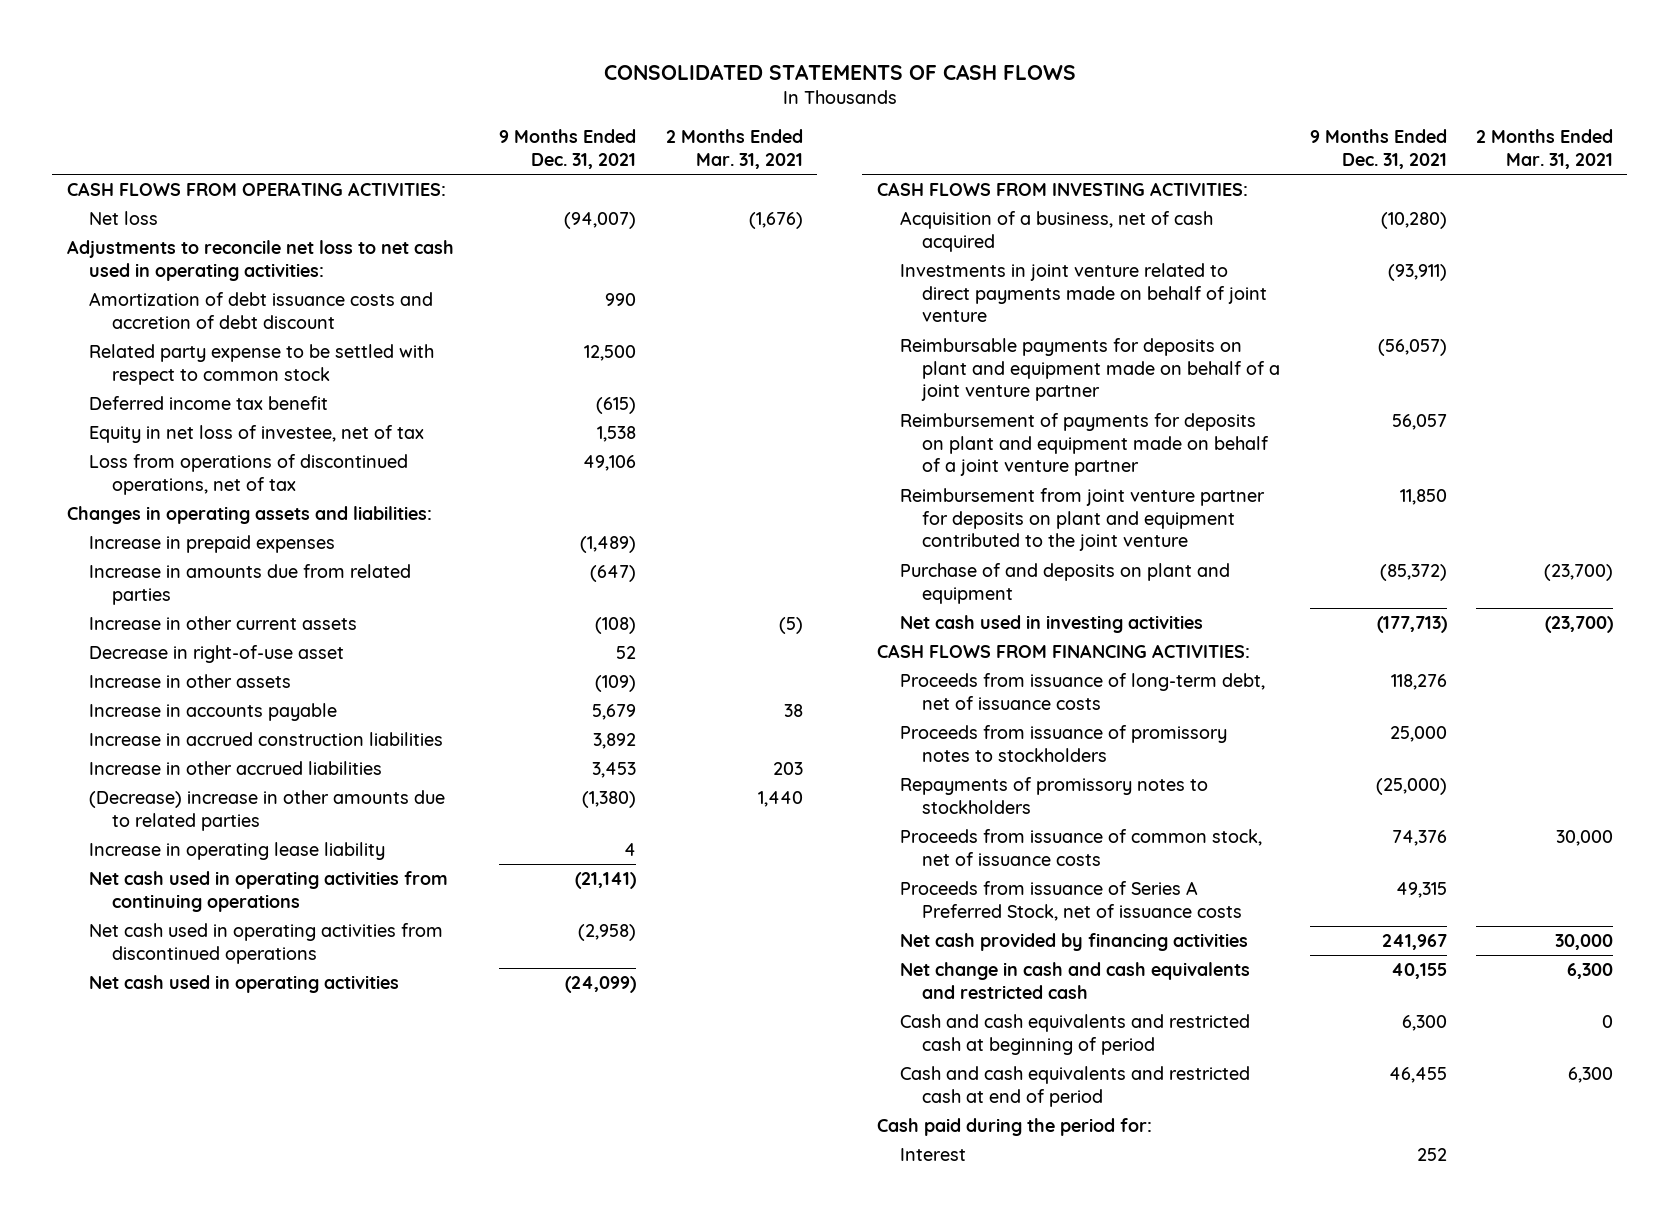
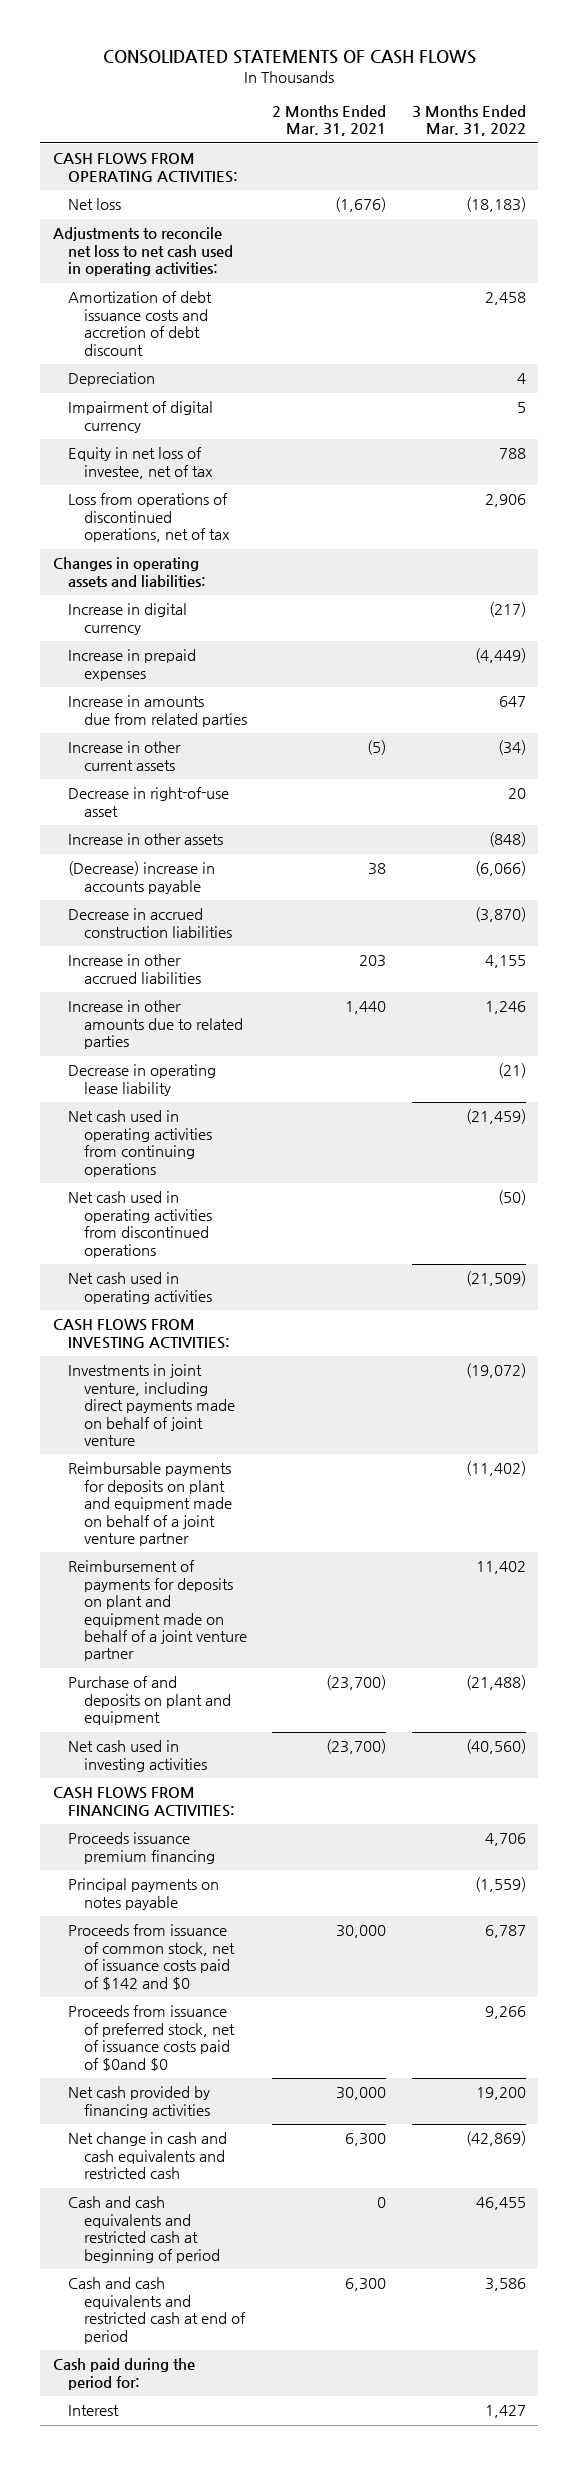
[499,129,637,170] 9 Months Ended Dec. 31, 2021 -> none
none -> [411,104,526,137] 3 Months Ended Mar. 31, 2022
[89,343,435,385] Related party expense to be settled with respect to common stock -> none
[89,395,329,410] Deferred income tax benefit -> none
none -> [68,372,156,387] Depreciation
none -> [68,401,214,433] Impairment of digital currency
none -> [68,603,188,635] Increase in digital currency
[89,702,338,721] Increase in accounts payable -> [68,861,216,894] (Decrease) increase in accounts payable
[89,731,444,746] Increase in accrued construction liabilities -> [68,908,232,938] Decrease in accrued construction liabilities
[89,789,446,831] (Decrease) increase in other amounts due to related parties -> [68,1000,243,1050] Increase in other amounts due to related parties
[89,841,386,860] Increase in operating lease liability -> [68,1064,217,1096] Decrease in operating lease liability
[899,210,1213,252] Acquisition of a business, net of cash acquired -> none
[899,262,1268,323] Investments in joint venture related to direct payments made on behalf of joint venture -> [68,1364,235,1446] Investments in joint venture, including direct payments made on behalf of joint venture
[899,487,1265,552] Reimbursement from joint venture partner for deposits on plant and equipment contributed to the joint venture -> none
[899,672,1265,710] Proceeds from issuance of long-term debt, net of issuance costs -> none
[899,724,1227,762] Proceeds from issuance of promissory notes to stockholders -> none
[899,776,1208,814] Repayments of promissory notes to stockholders -> none
none -> [68,1832,215,1864] Proceeds issuance premium financing
none -> [68,1878,220,1910] Principal payments on notes payable
[899,828,1262,866] Proceeds from issuance of common stock, net of issuance costs -> [68,1924,235,1990] Proceeds from issuance of common stock, net of issuance costs paid of $142 and $0
[899,880,1243,921] Proceeds from issuance of Series A Preferred Stock, net of issuance costs -> [68,2005,235,2071] Proceeds from issuance of preferred stock, net of issuance costs paid of $0and $0

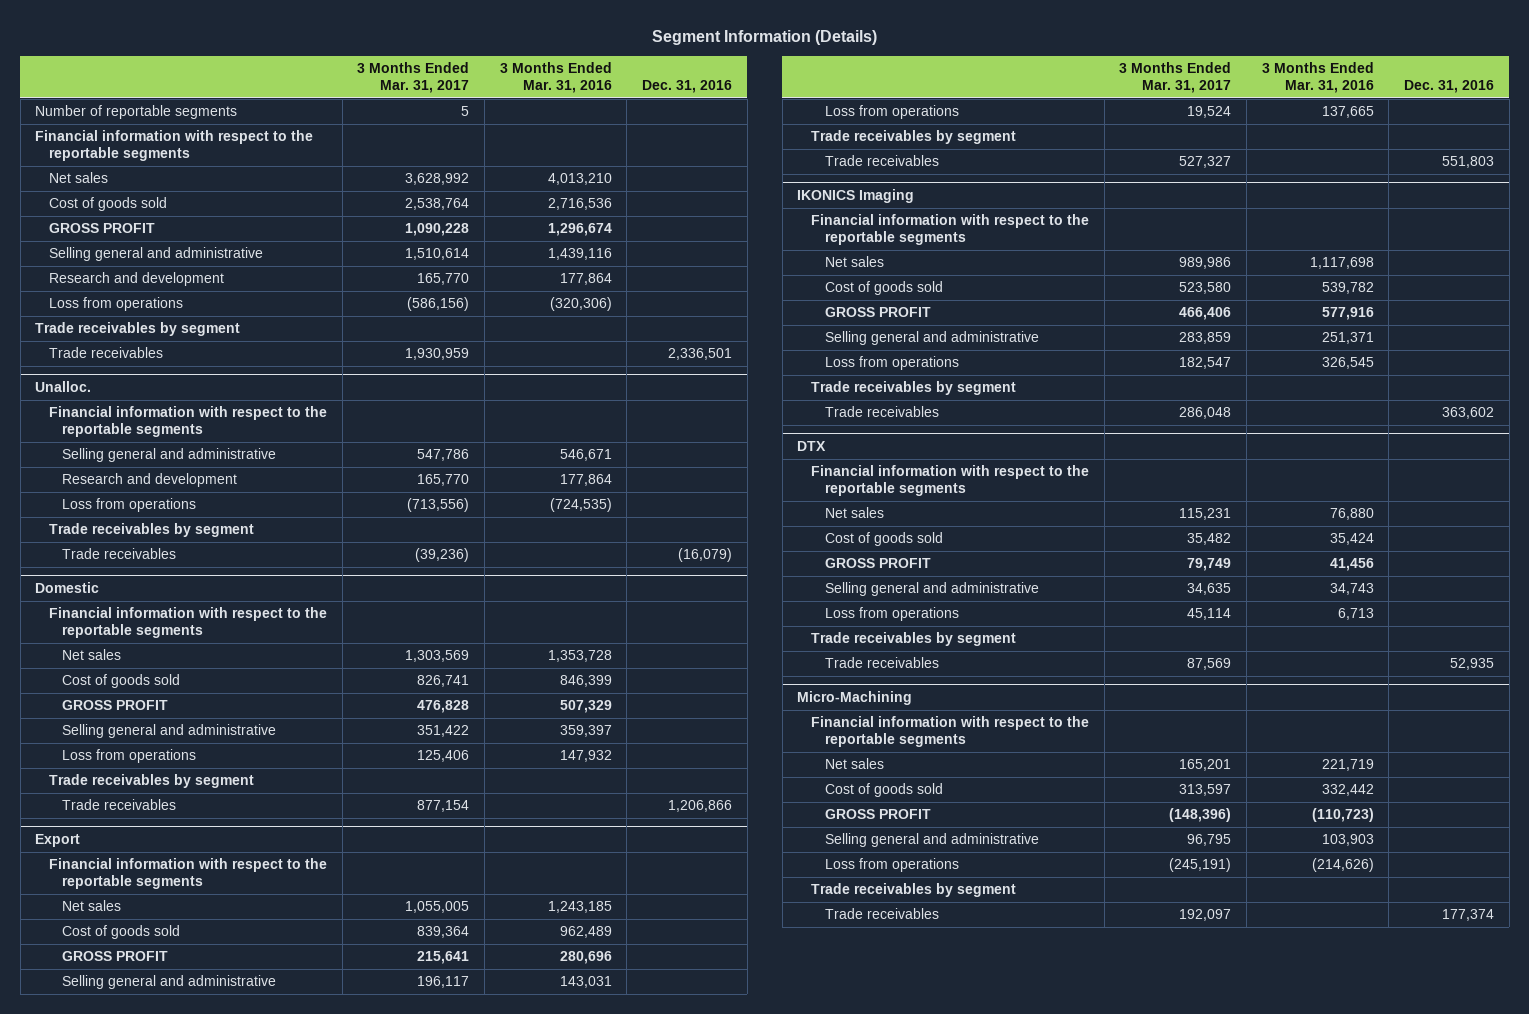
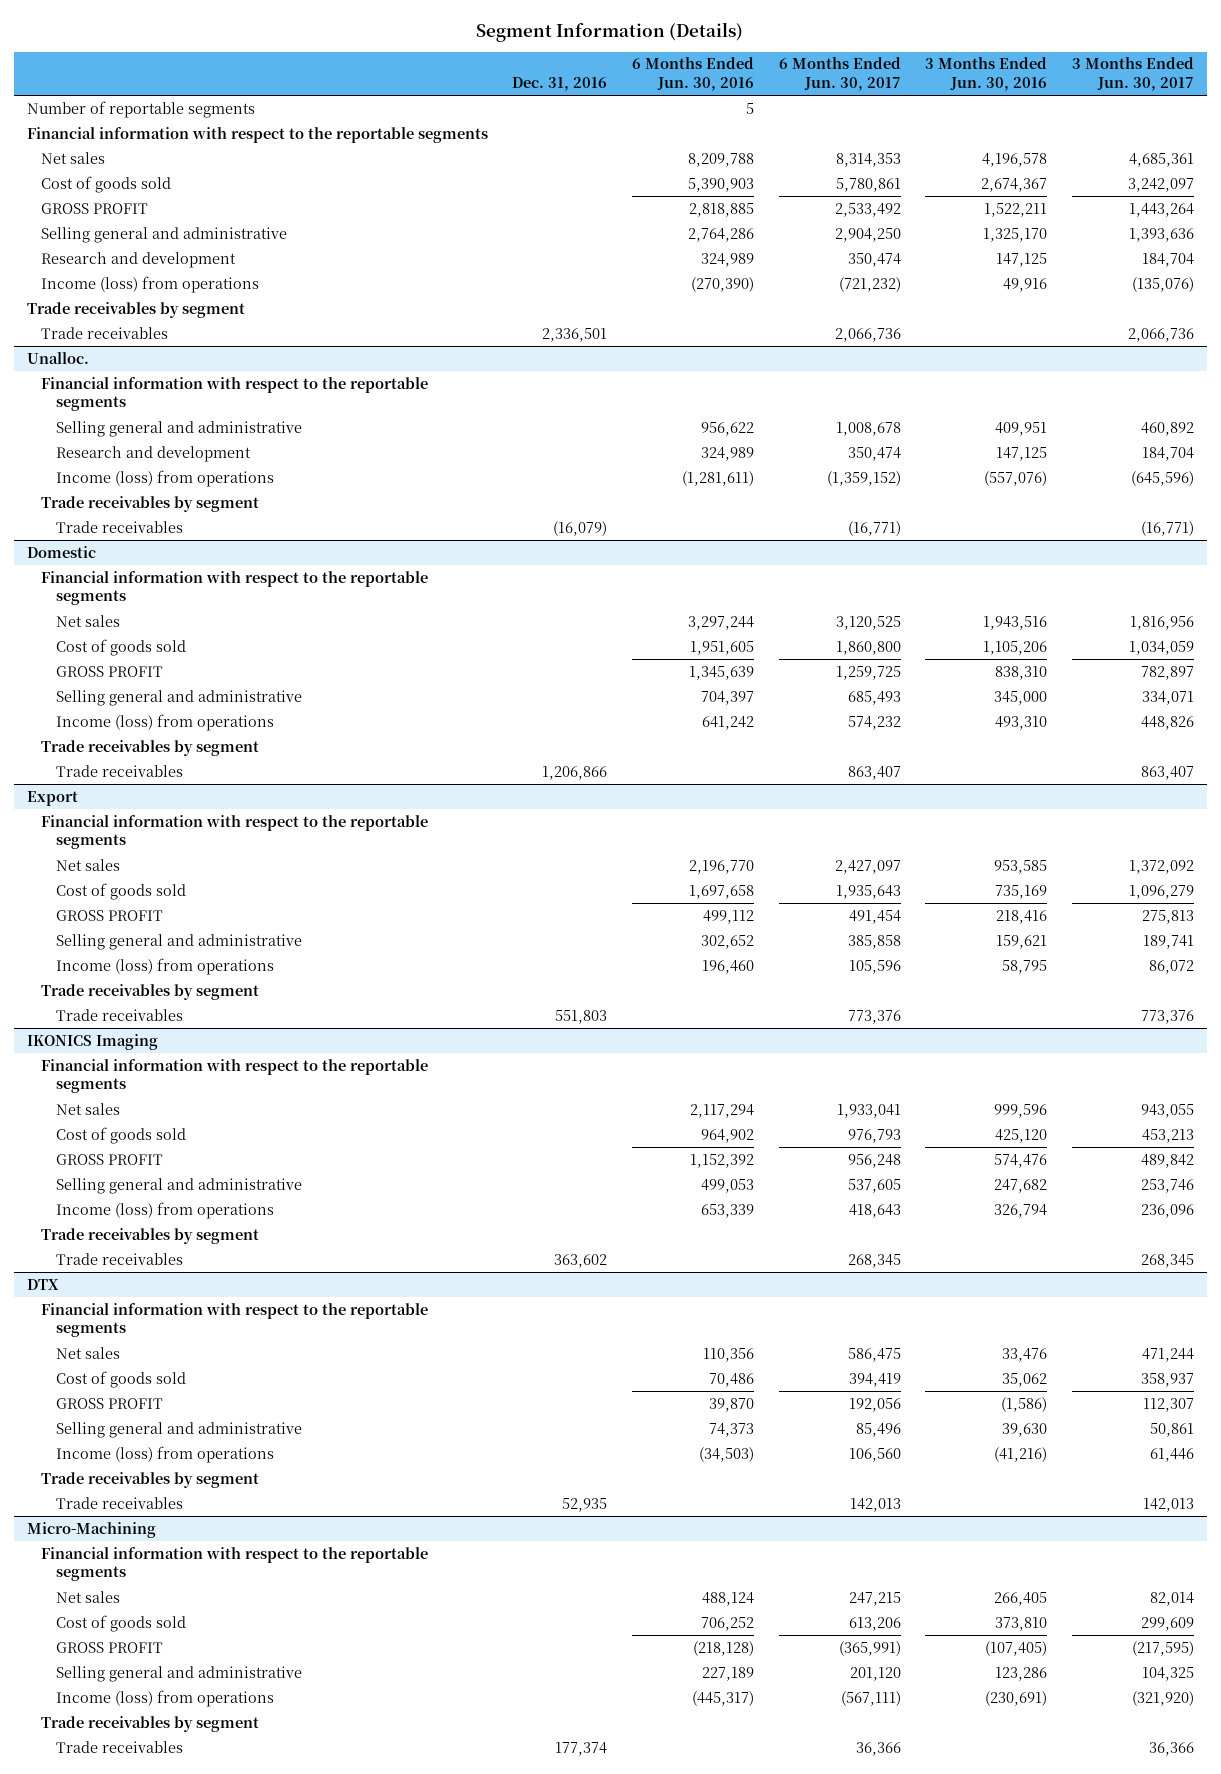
[357,62,470,94] 3 Months Ended Mar. 31, 2017 -> none
[499,62,612,94] 3 Months Ended Mar. 31, 2016 -> none
none -> [631,57,754,92] 6 Months Ended Jun. 30, 2016
none -> [778,57,901,92] 6 Months Ended Jun. 30, 2017
none -> [925,57,1048,92] 3 Months Ended Jun. 30, 2016
none -> [1072,57,1195,92] 3 Months Ended Jun. 30, 2017
[48,297,183,312] Loss from operations -> [41,275,260,293] Income (loss) from operations
[62,498,197,513] Loss from operations -> [56,469,275,487] Income (loss) from operations
[62,749,197,764] Loss from operations -> [56,713,275,731] Income (loss) from operations
[824,105,959,120] Loss from operations -> [56,957,275,975] Income (loss) from operations
[824,356,959,371] Loss from operations -> [56,1201,275,1219] Income (loss) from operations
[824,607,959,622] Loss from operations -> [56,1445,275,1463] Income (loss) from operations
[824,858,959,873] Loss from operations -> [56,1689,275,1707] Income (loss) from operations

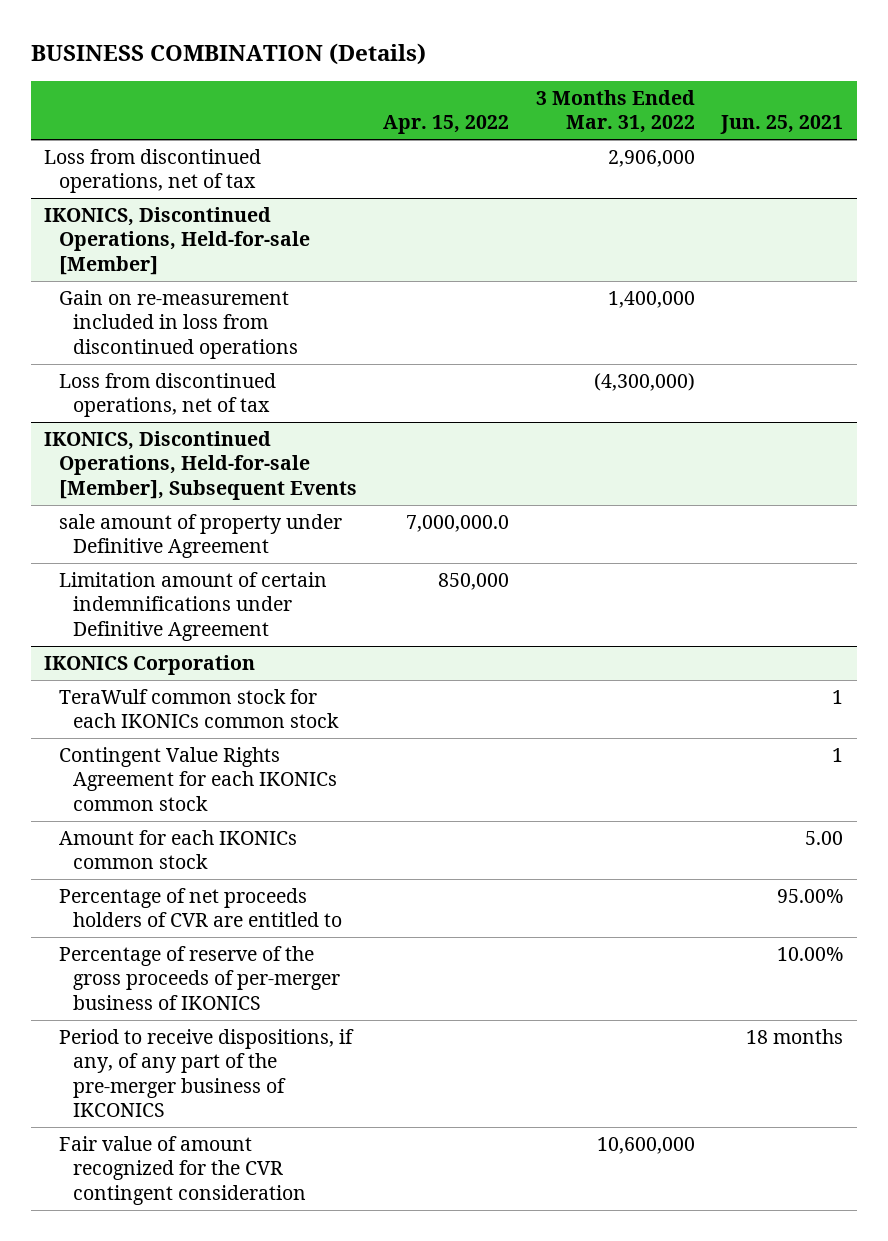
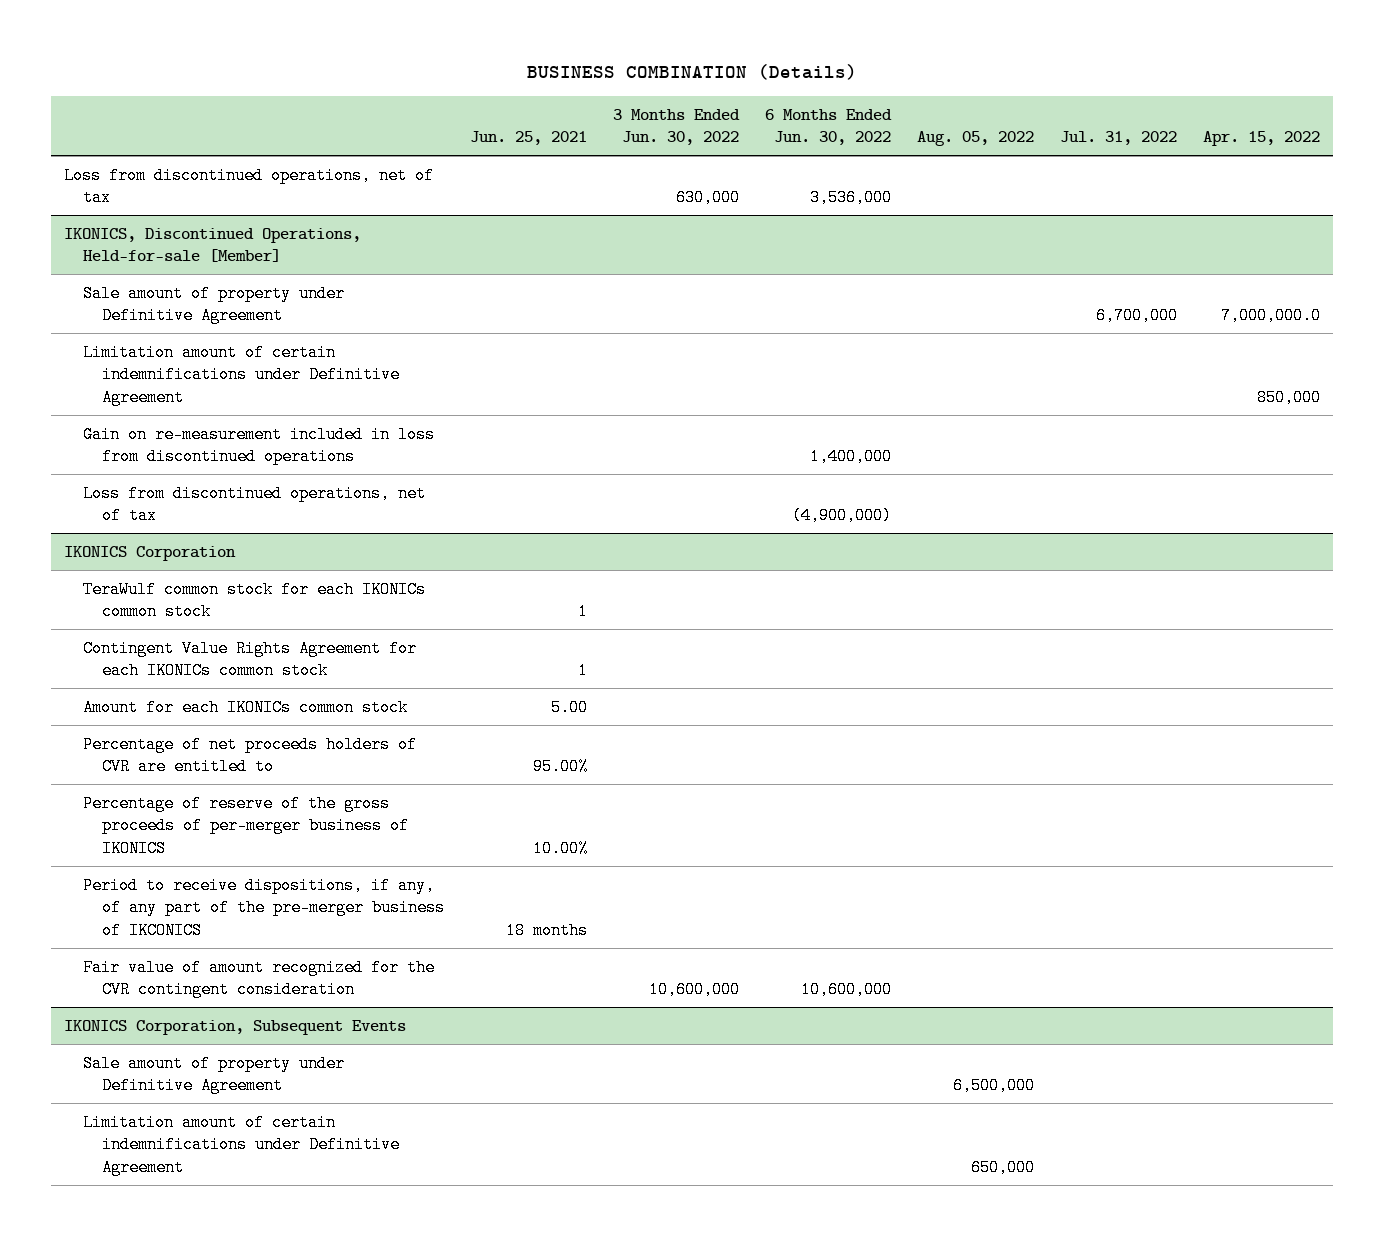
[535,89,695,134] 3 Months Ended Mar. 31, 2022 -> none
none -> [613,108,741,146] 3 Months Ended Jun. 30, 2022
none -> [765,108,893,146] 6 Months Ended Jun. 30, 2022
none -> [917,131,1035,147] Aug. 05, 2022
none -> [1060,131,1178,146] Jul. 31, 2022
none -> [83,284,346,325] Sale amount of property under Definitive Agreement
none -> [83,343,401,407] Limitation amount of certain indemnifications under Definitive Agreement
[44,431,357,500] IKONICS, Discontinued Operations, Held-for-sale [Member], Subsequent Events -> none
[58,514,342,559] sale amount of property under Definitive Agreement -> none
[58,572,327,641] Limitation amount of certain indemnifications under Definitive Agreement -> none
none -> [64,1019,407,1035] IKONICS Corporation, Subsequent Events
none -> [83,1054,346,1095] Sale amount of property under Definitive Agreement
none -> [83,1113,401,1177] Limitation amount of certain indemnifications under Definitive Agreement

